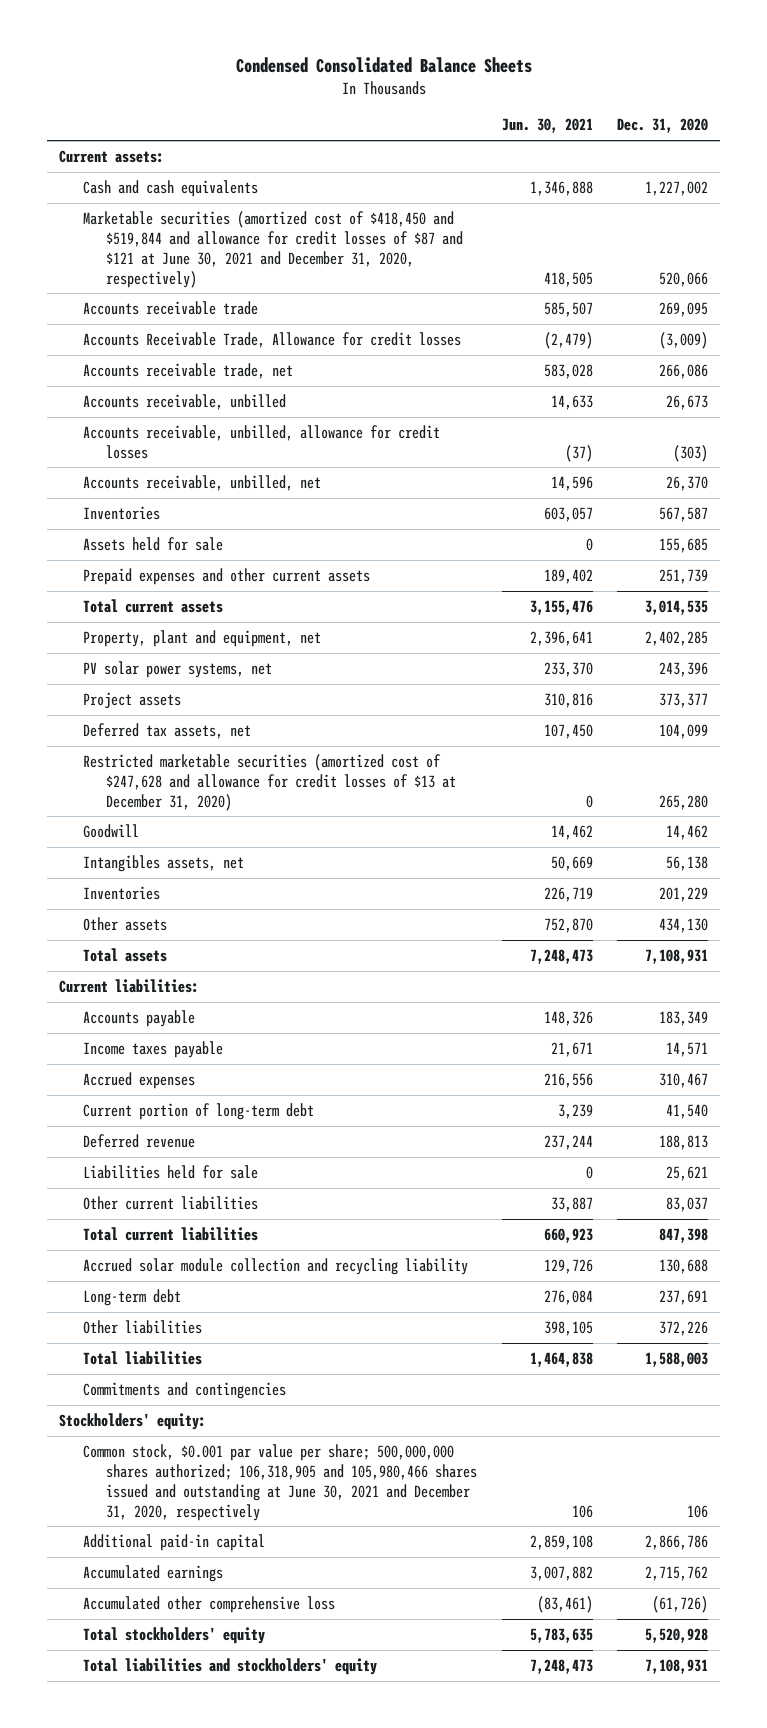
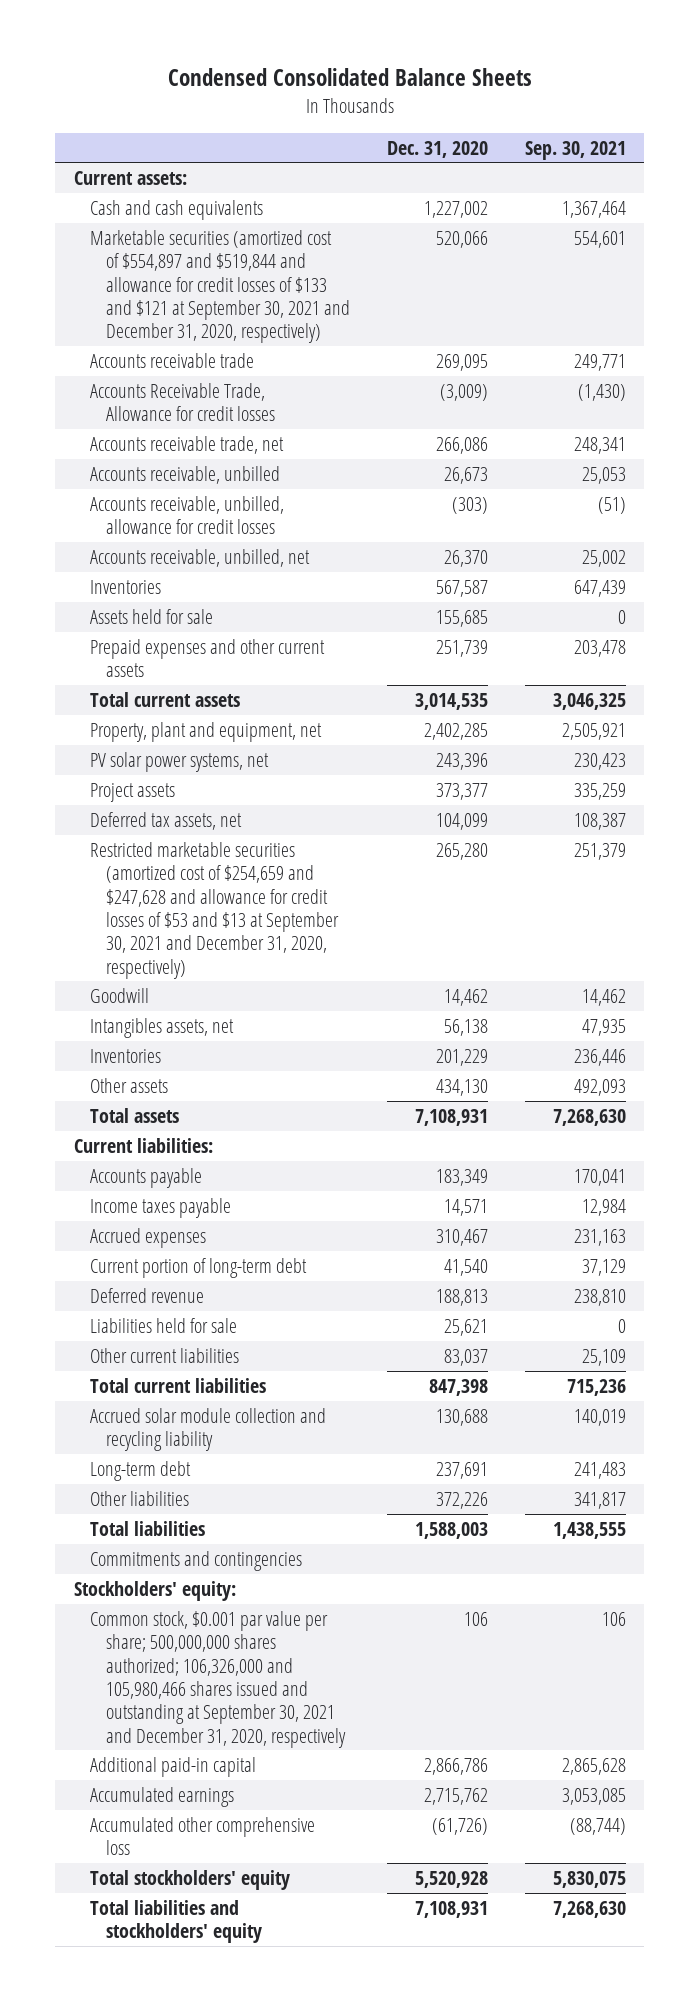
[501,118,593,134] Jun. 30, 2021 -> none
none -> [524,140,626,160] Sep. 30, 2021
[82,210,464,288] Marketable securities (amortized cost of $418,450 and $519,844 and allowance for credit losses of $87 and $121 at June 30, 2021 and December 31, 2020, respectively) -> [89,229,351,344] Marketable securities (amortized cost of $554,897 and $519,844 and allowance for credit losses of $133 and $121 at September 30, 2021 and December 31, 2020, respectively)
[82,753,457,811] Restricted marketable securities (amortized cost of $247,628 and allowance for credit losses of $13 at December 31, 2020) -> [89,841,340,979] Restricted marketable securities (amortized cost of $254,659 and $247,628 and allowance for credit losses of $53 and $13 at September 30, 2021 and December 31, 2020, respectively)
[82,1443,478,1521] Common stock, $0.001 par value per share; 500,000,000 shares authorized; 106,318,905 and 105,980,466 shares issued and outstanding at June 30, 2021 and December 31, 2020, respectively -> [89,1610,347,1748] Common stock, $0.001 par value per share; 500,000,000 shares authorized; 106,326,000 and 105,980,466 shares issued and outstanding at September 30, 2021 and December 31, 2020, respectively

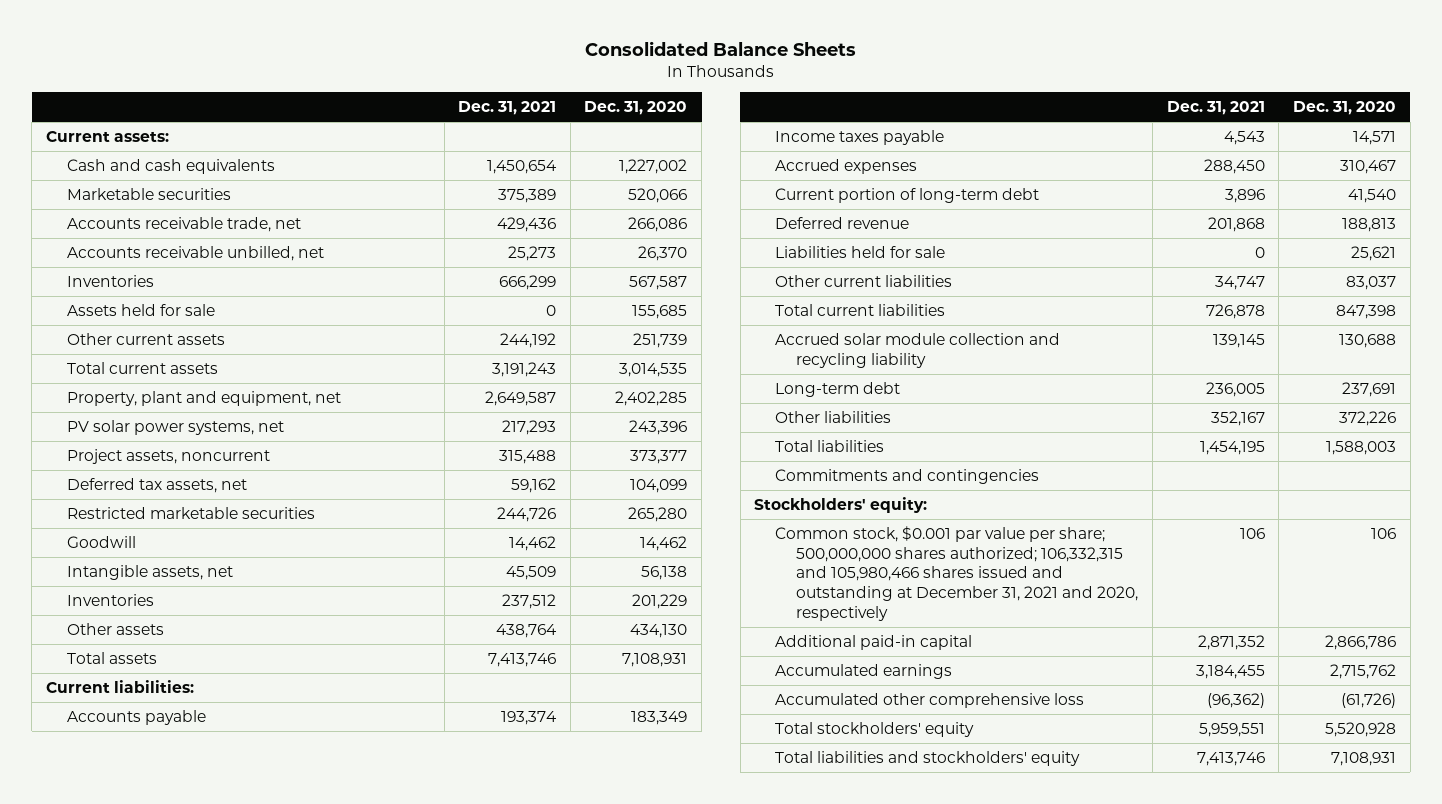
[167,68,532,87] Condensed Consolidated Balance Sheets -> [584,40,856,56] Consolidated Balance Sheets
[524,140,626,160] Sep. 30, 2021 -> none
none -> [458,101,557,116] Dec. 31, 2021
[89,352,254,368] Accounts receivable trade -> none
[89,382,276,422] Accounts Receivable Trade, Allowance for credit losses -> none
[89,229,351,344] Marketable securities (amortized cost of $554,897 and $519,844 and allowance for credit losses of $133 and $121 at September 30, 2021 and December 31, 2020, respectively) -> [66,187,231,200] Marketable securities
[89,465,280,484] Accounts receivable, unbilled -> none
[89,495,284,535] Accounts receivable, unbilled, allowance for credit losses -> none
[89,548,310,567] Accounts receivable, unbilled, net -> [66,245,324,261] Accounts receivable unbilled, net
[89,638,325,678] Prepaid expenses and other current assets -> [66,332,225,345] Other current assets
[89,782,175,802] Project assets -> [66,448,270,464] Project assets, noncurrent
[89,841,340,979] Restricted marketable securities (amortized cost of $254,659 and $247,628 and allowance for credit losses of $53 and $13 at September 30, 2021 and December 31, 2020, respectively) -> [66,506,315,519] Restricted marketable securities
[89,1017,234,1038] Intangibles assets, net -> [66,564,233,580] Intangible assets, net
[89,1610,347,1748] Common stock, $0.001 par value per share; 500,000,000 shares authorized; 106,326,000 and 105,980,466 shares issued and outstanding at September 30, 2021 and December 31, 2020, respectively -> [775,525,1139,621] Common stock, $0.001 par value per share; 500,000,000 shares authorized; 106,332,315 and 105,980,466 shares issued and outstanding at December 31, 2021 and 2020, respectively

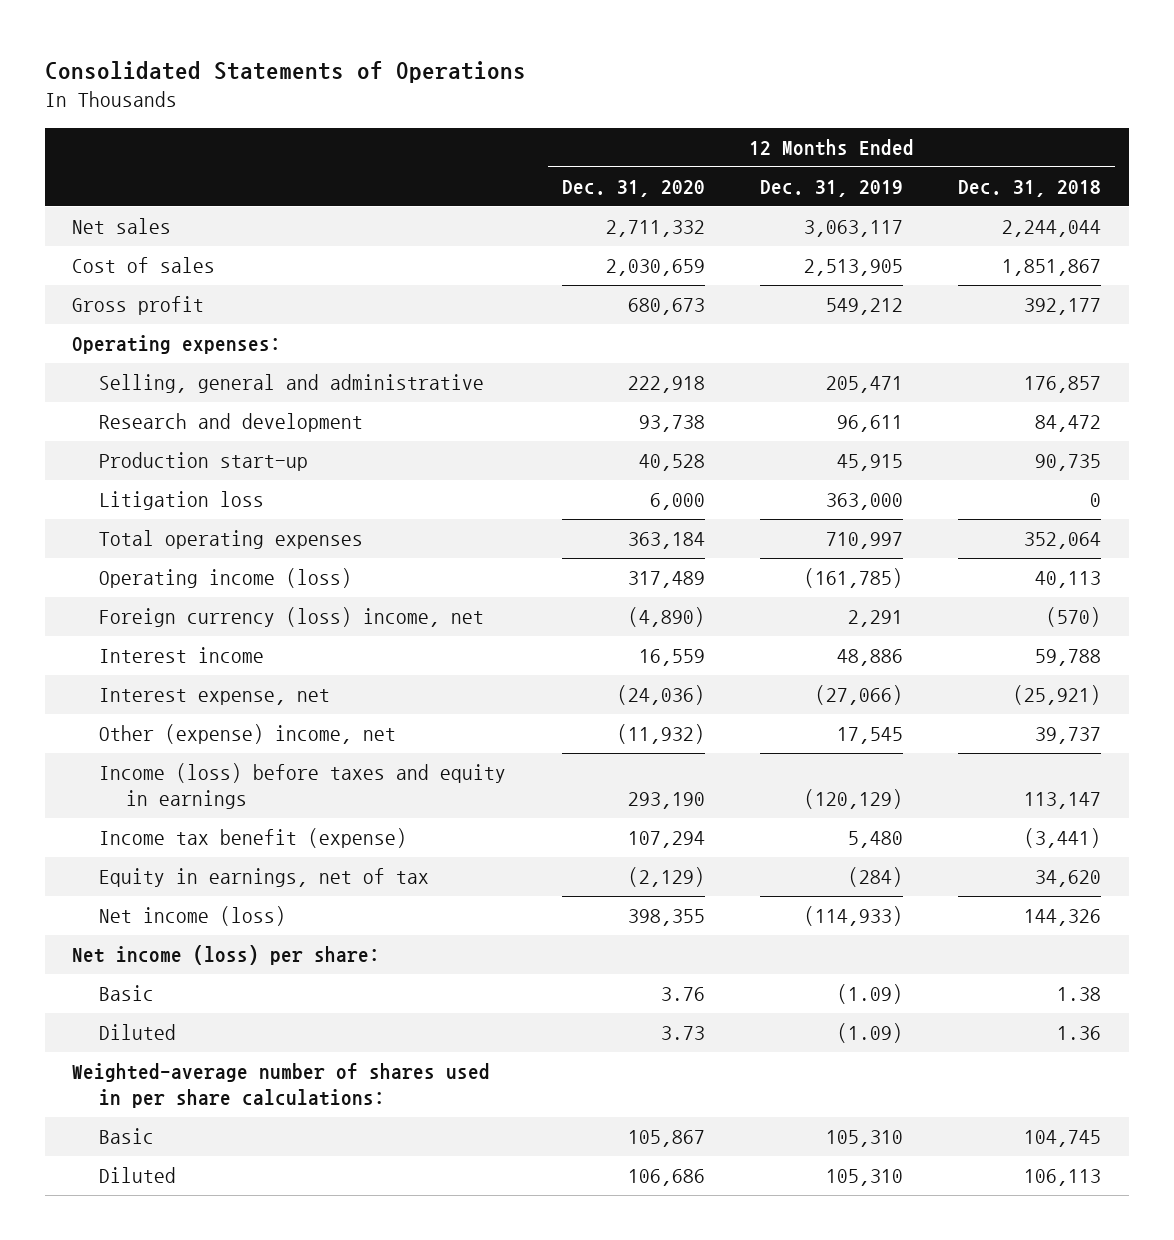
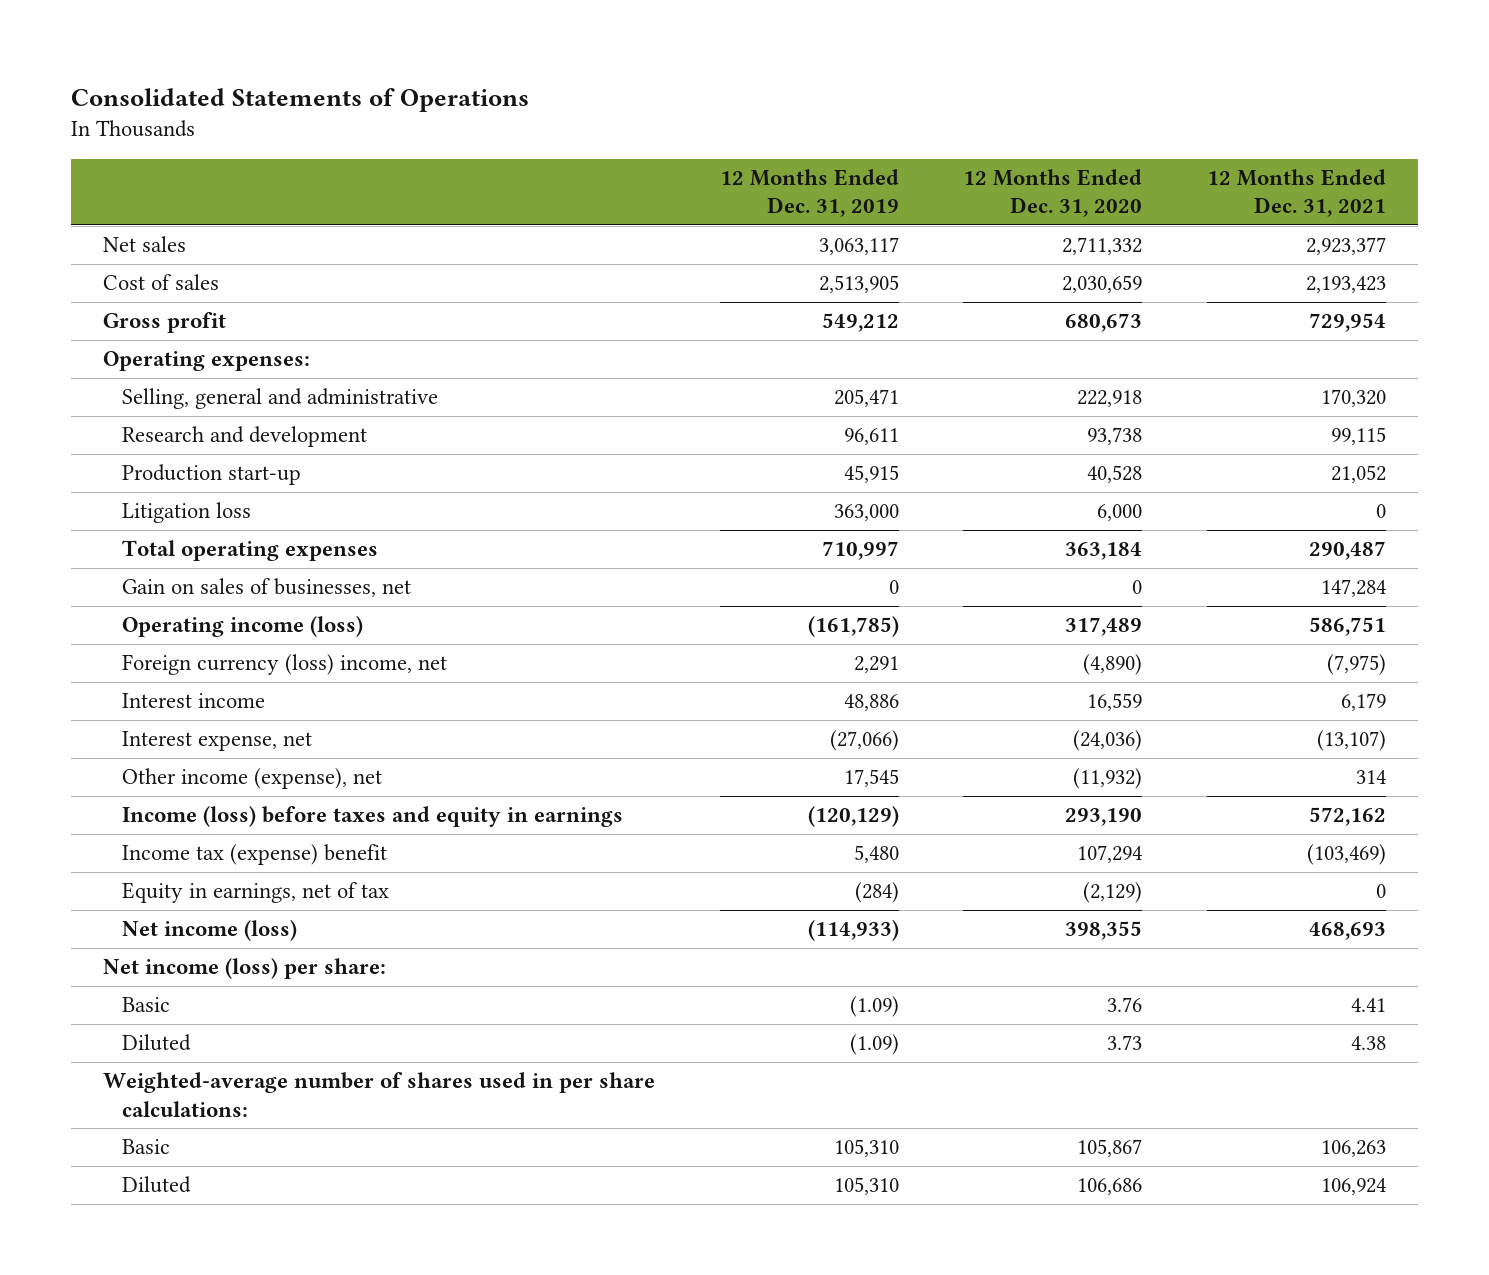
[958,180,1102,198] Dec. 31, 2018 -> none
none -> [1206,168,1386,218] 12 Months Ended Dec. 31, 2021
none -> [122,578,412,598] Gain on sales of businesses, net
[99,724,397,745] Other (expense) income, net -> [122,768,383,790] Other income (expense), net
[99,828,408,849] Income tax benefit (expense) -> [122,844,388,866] Income tax (expense) benefit

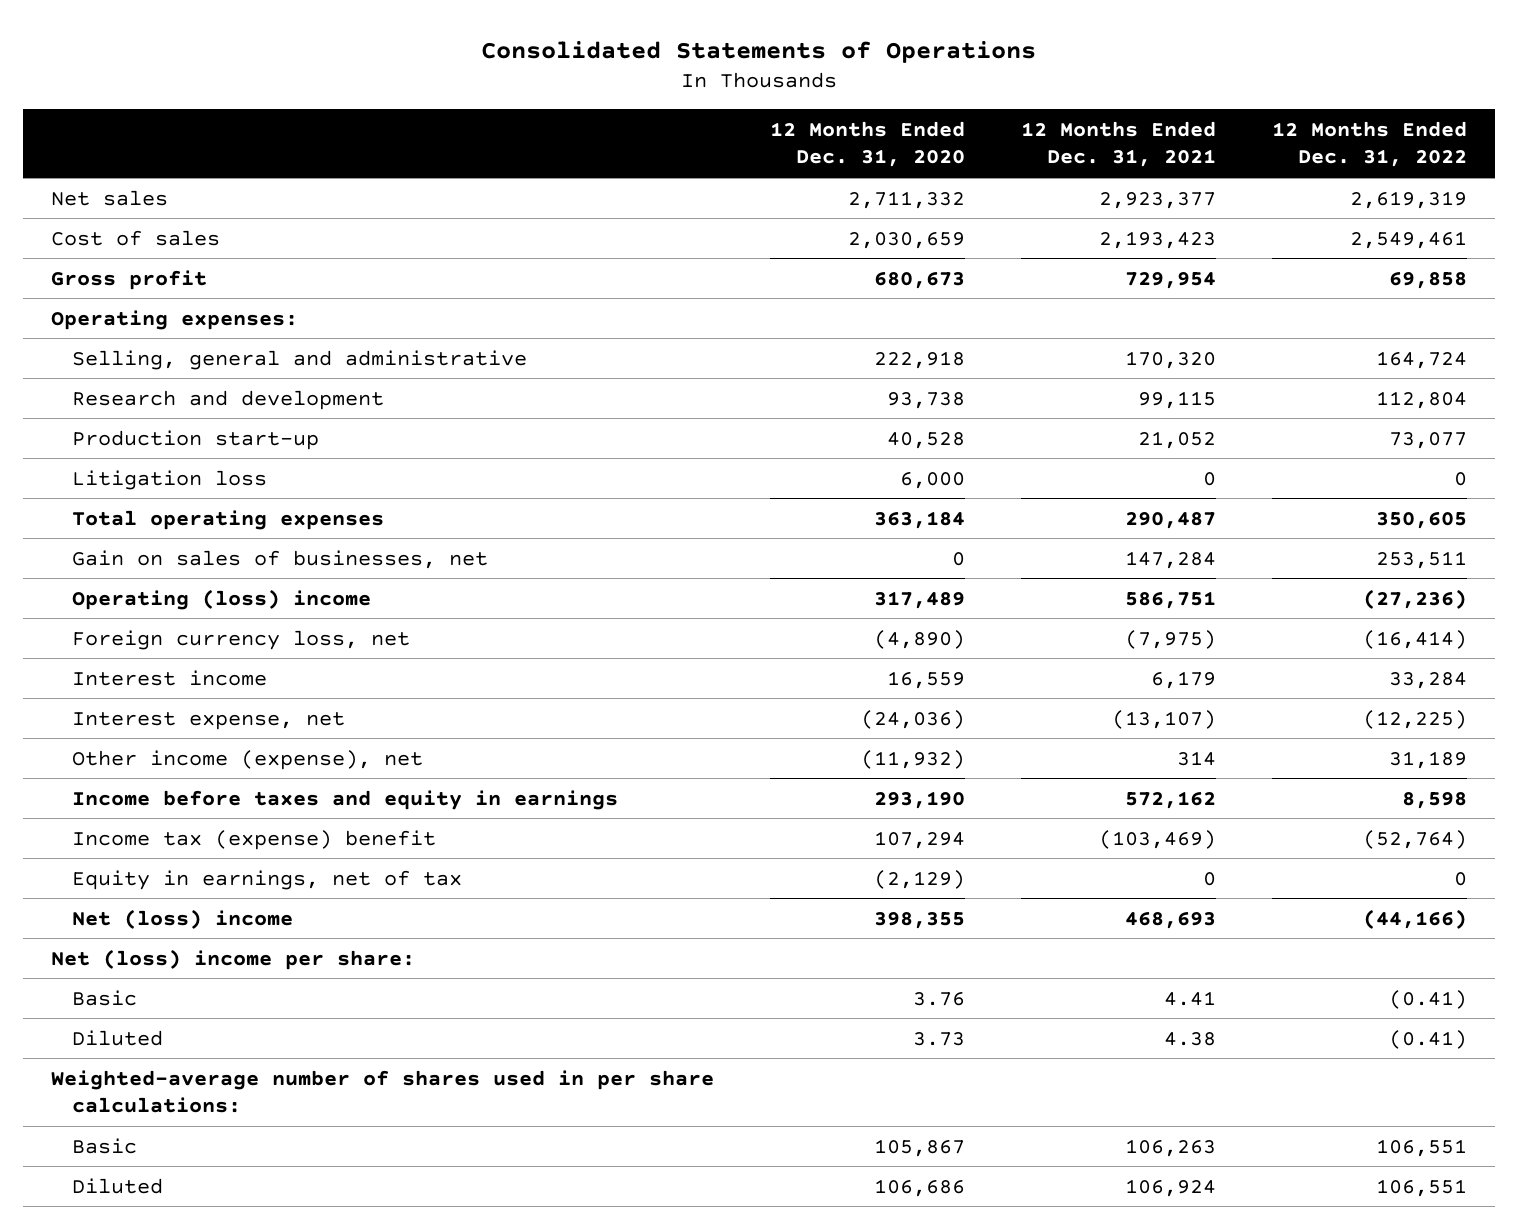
[719,168,899,218] 12 Months Ended Dec. 31, 2019 -> none
none -> [1271,121,1467,168] 12 Months Ended Dec. 31, 2022
[122,616,364,638] Operating income (loss) -> [71,588,371,610] Operating (loss) income
[122,654,448,676] Foreign currency (loss) income, net -> [71,629,410,650] Foreign currency loss, net
[122,806,624,828] Income (loss) before taxes and equity in earnings -> [71,789,618,810] Income before taxes and equity in earnings
[122,920,298,942] Net income (loss) -> [71,908,293,929] Net (loss) income
[102,958,386,980] Net income (loss) per share: -> [51,948,416,970] Net (loss) income per share:

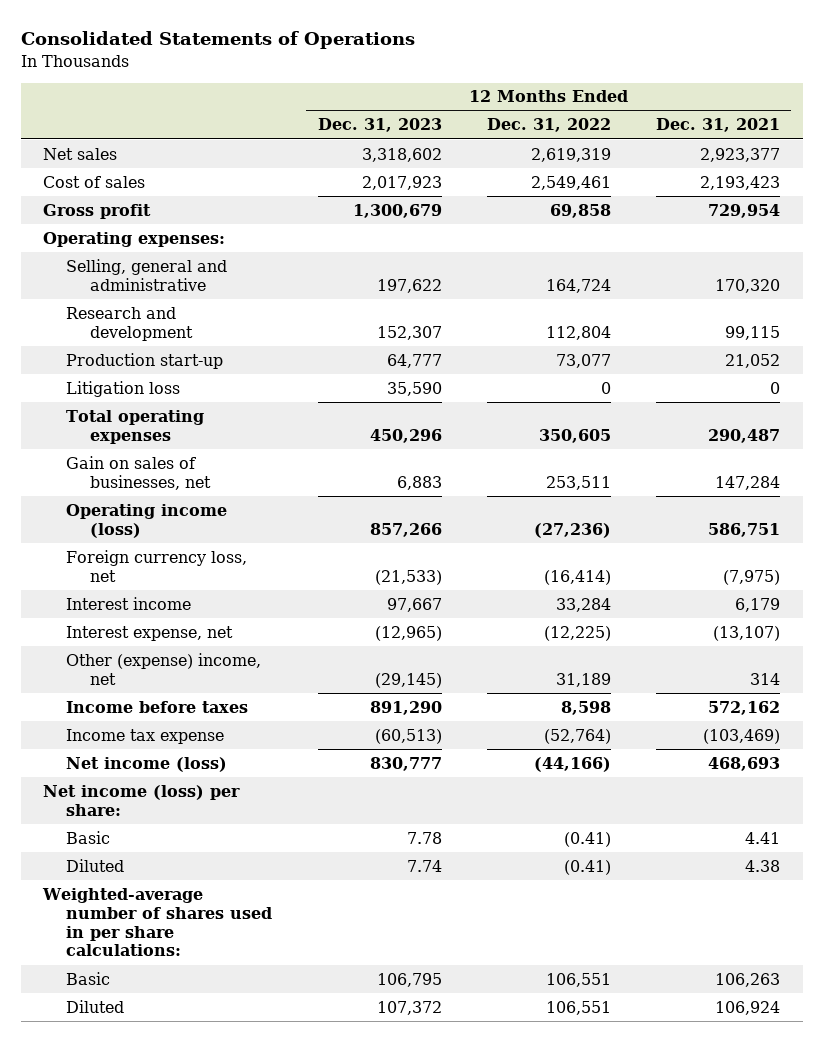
[770,121,966,168] 12 Months Ended Dec. 31, 2020 -> none
none -> [317,118,442,133] Dec. 31, 2023
[71,588,371,610] Operating (loss) income -> [66,503,228,538] Operating income (loss)
[71,869,462,890] Equity in earnings, net of tax -> none
[71,749,423,770] Other income (expense), net -> [66,652,262,685] Other (expense) income, net
[71,789,618,810] Income before taxes and equity in earnings -> [66,700,249,713] Income before taxes
[71,829,436,850] Income tax (expense) benefit -> [66,728,225,744] Income tax expense
[71,908,293,929] Net (loss) income -> [66,756,228,772] Net income (loss)
[51,948,416,970] Net (loss) income per share: -> [43,784,241,816] Net income (loss) per share:

